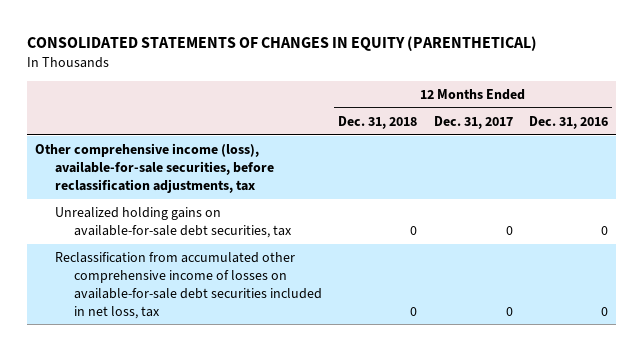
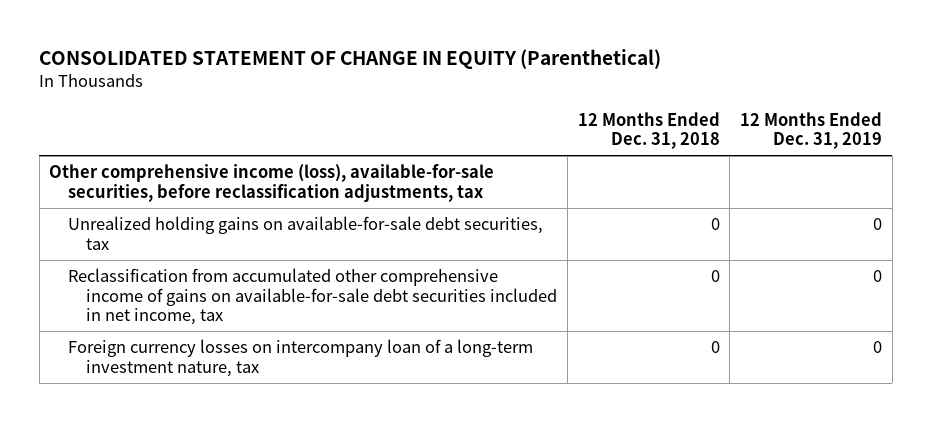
[26,36,537,52] CONSOLIDATED STATEMENTS OF CHANGES IN EQUITY (PARENTHETICAL) -> [39,48,662,69] CONSOLIDATED STATEMENT OF CHANGE IN EQUITY (Parenthetical)
[433,115,513,129] Dec. 31, 2017 -> none
[529,115,609,129] Dec. 31, 2016 -> none
none -> [740,111,883,150] 12 Months Ended Dec. 31, 2019
[54,251,322,319] Reclassification from accumulated other comprehensive income of losses on available-for-sale debt securities included in net loss, tax -> [67,268,558,326] Reclassification from accumulated other comprehensive income of gains on available-for-sale debt securities included in net income, tax
none -> [67,339,533,377] Foreign currency losses on intercompany loan of a long-term investment nature, tax

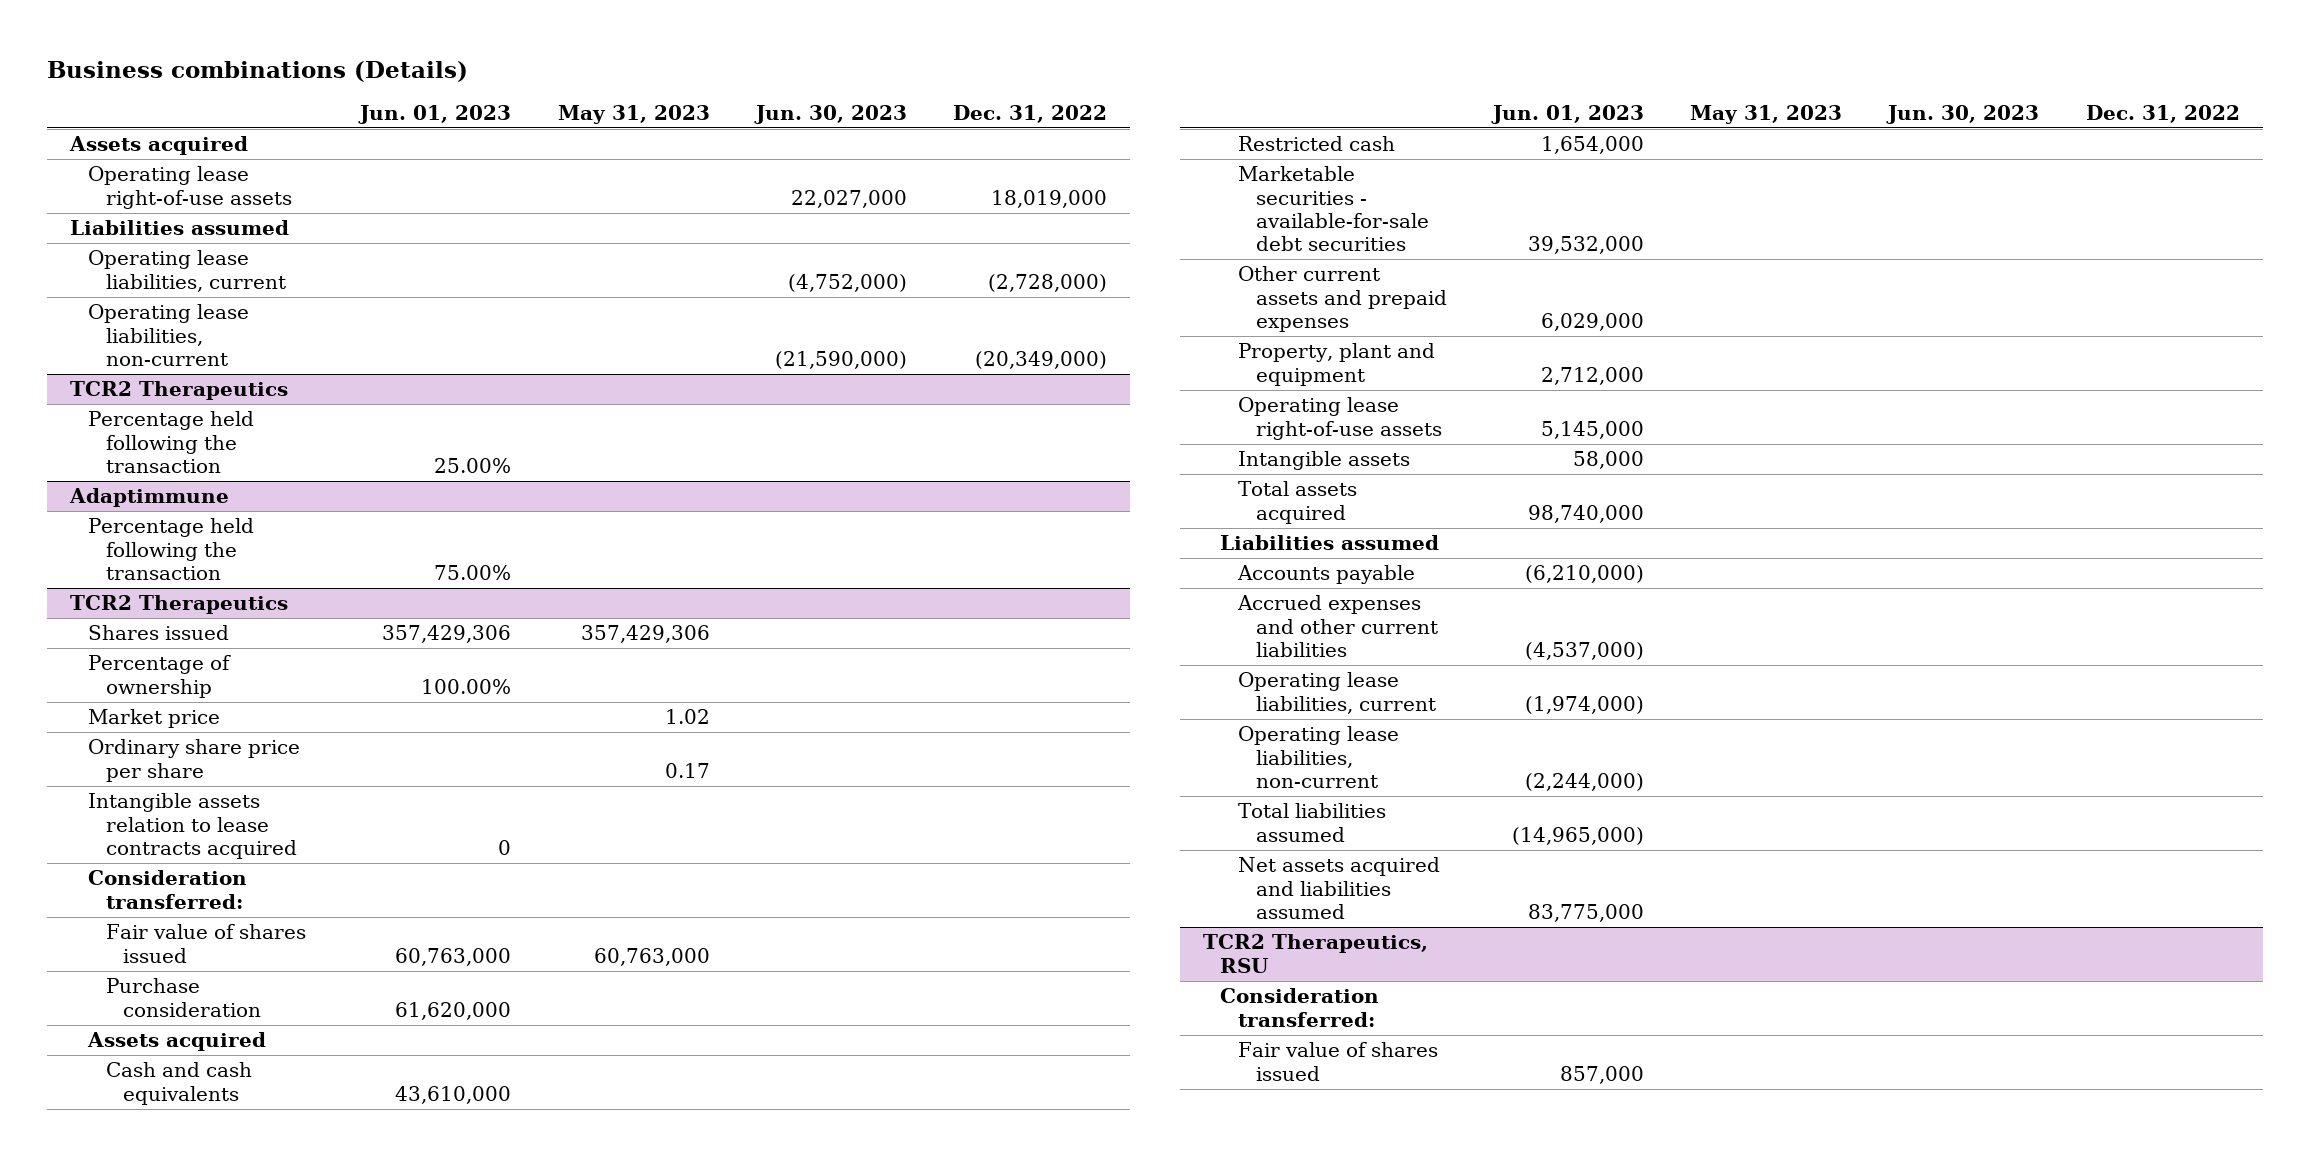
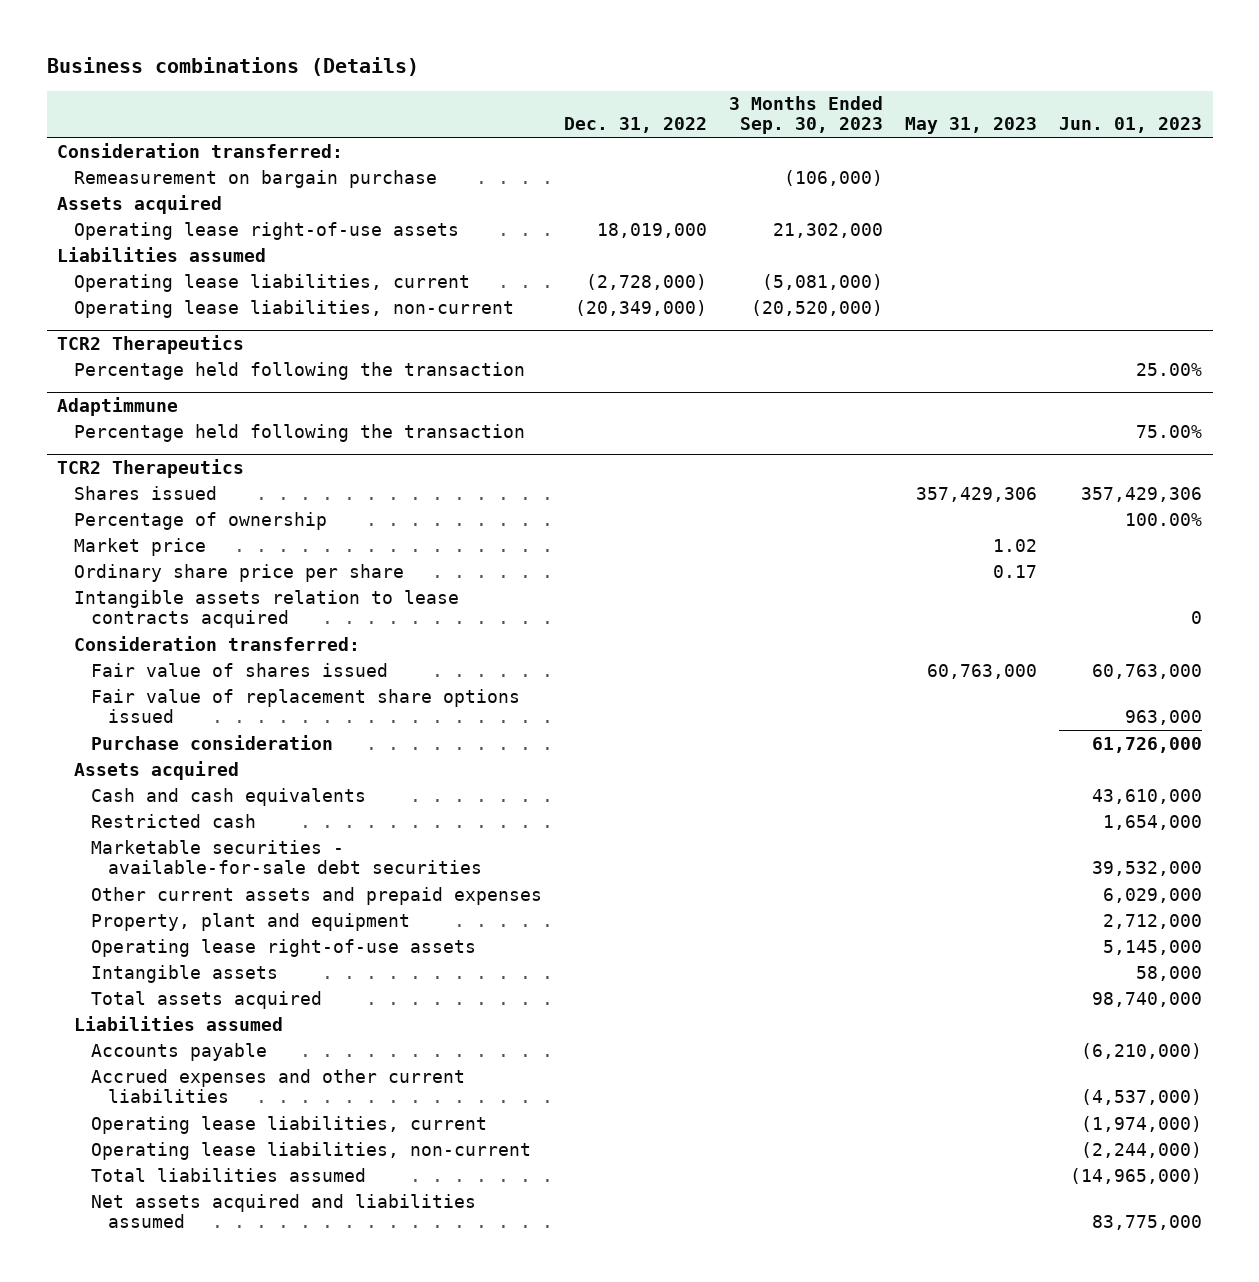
[754,104,908,124] Jun. 30, 2023 -> none
none -> [728,96,883,135] 3 Months Ended Sep. 30, 2023
none -> [57,142,344,158] Consideration transferred:
none -> [74,169,438,188] Remeasurement on bargain purchase
none -> [90,688,520,723] Fair value of replacement share options issued
[395,1001,512,1020] 61,620,000 -> [1091,736,1202,753] 61,726,000
[1202,934,1428,973] TCR2 Therapeutics, RSU -> none
[1220,988,1380,1027] Consideration transferred: -> none
[1238,1042,1439,1081] Fair value of shares issued -> none

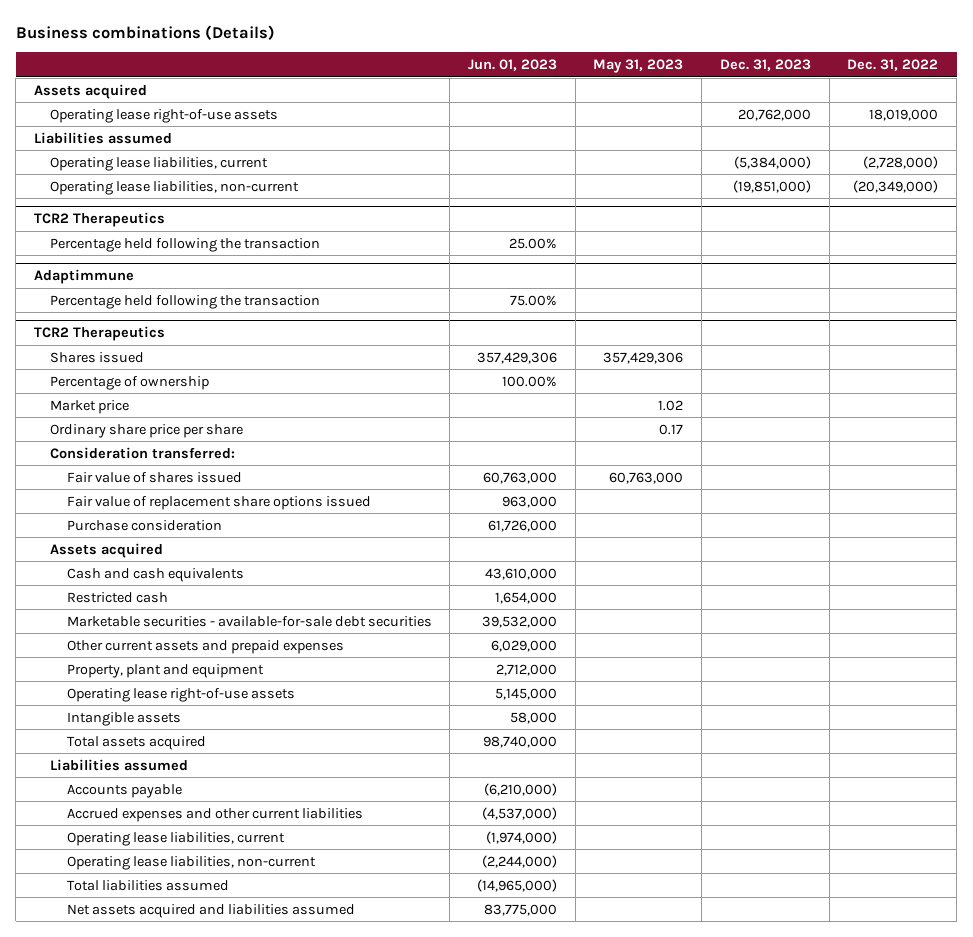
[728,96,883,135] 3 Months Ended Sep. 30, 2023 -> none
none -> [719,59,811,72] Dec. 31, 2023
[57,142,344,158] Consideration transferred: -> none
[74,169,438,188] Remeasurement on bargain purchase -> none
[74,589,460,628] Intangible assets relation to lease contracts acquired -> none

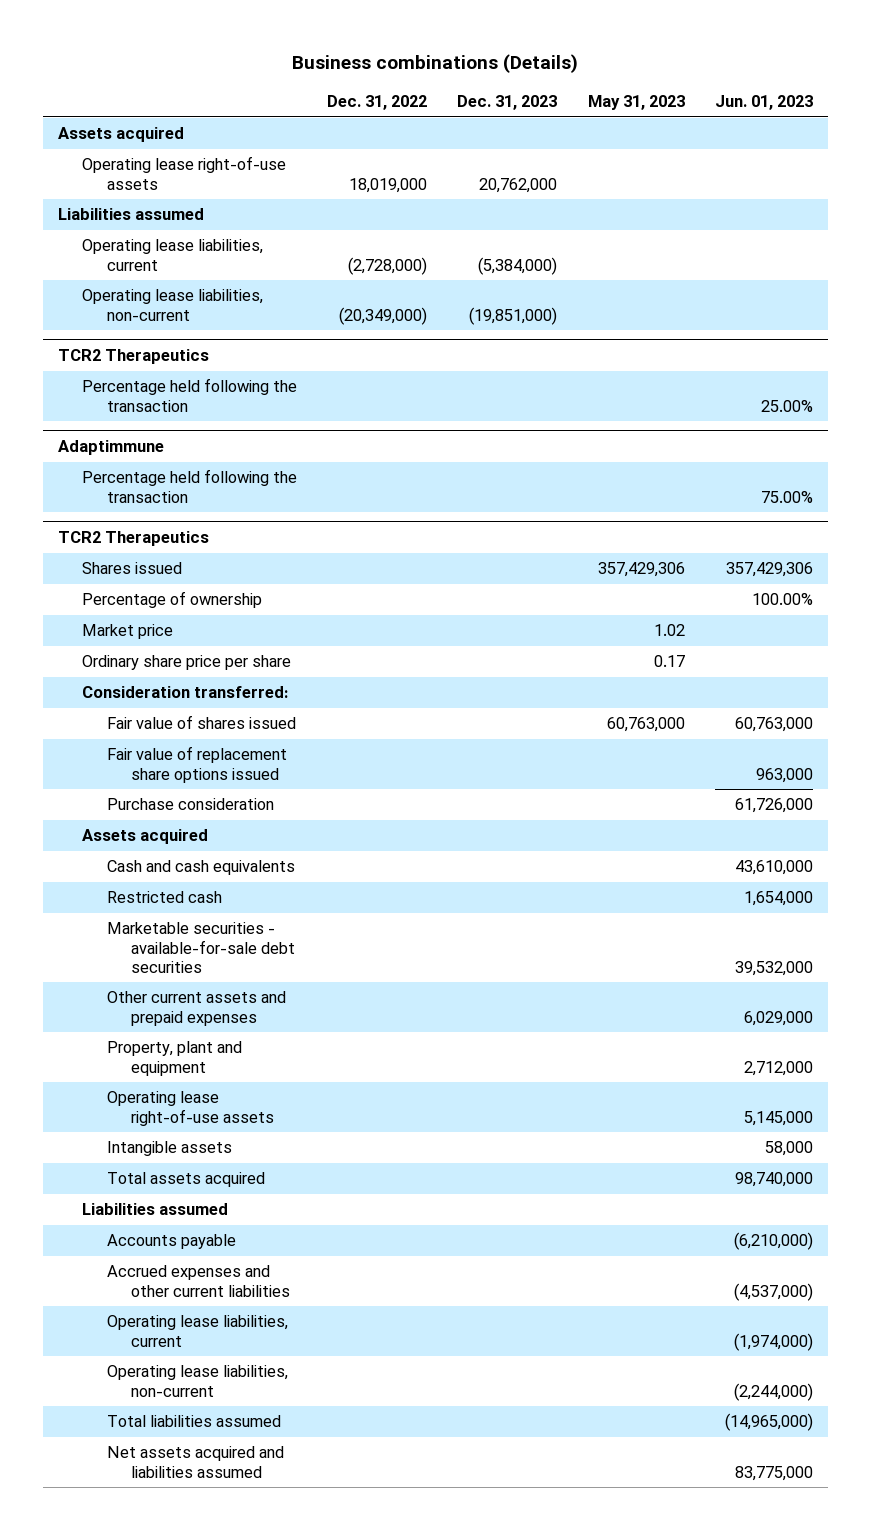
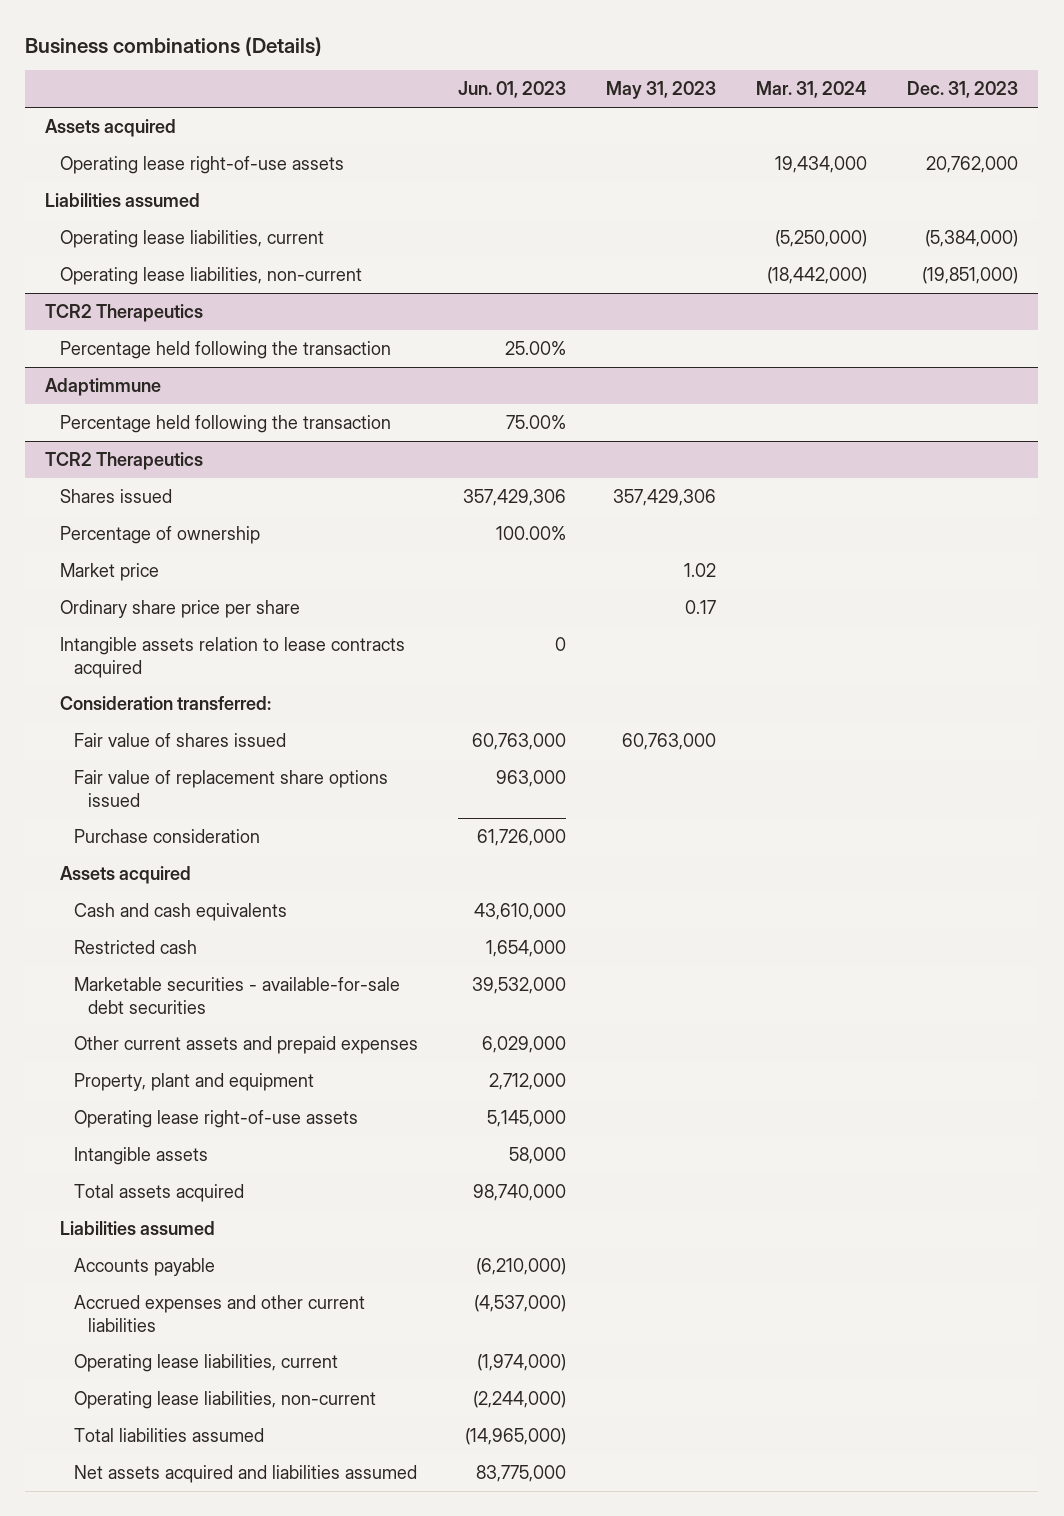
[327,94,428,110] Dec. 31, 2022 -> none
none -> [756,81,868,99] Mar. 31, 2024
none -> [59,636,405,678] Intangible assets relation to lease contracts acquired

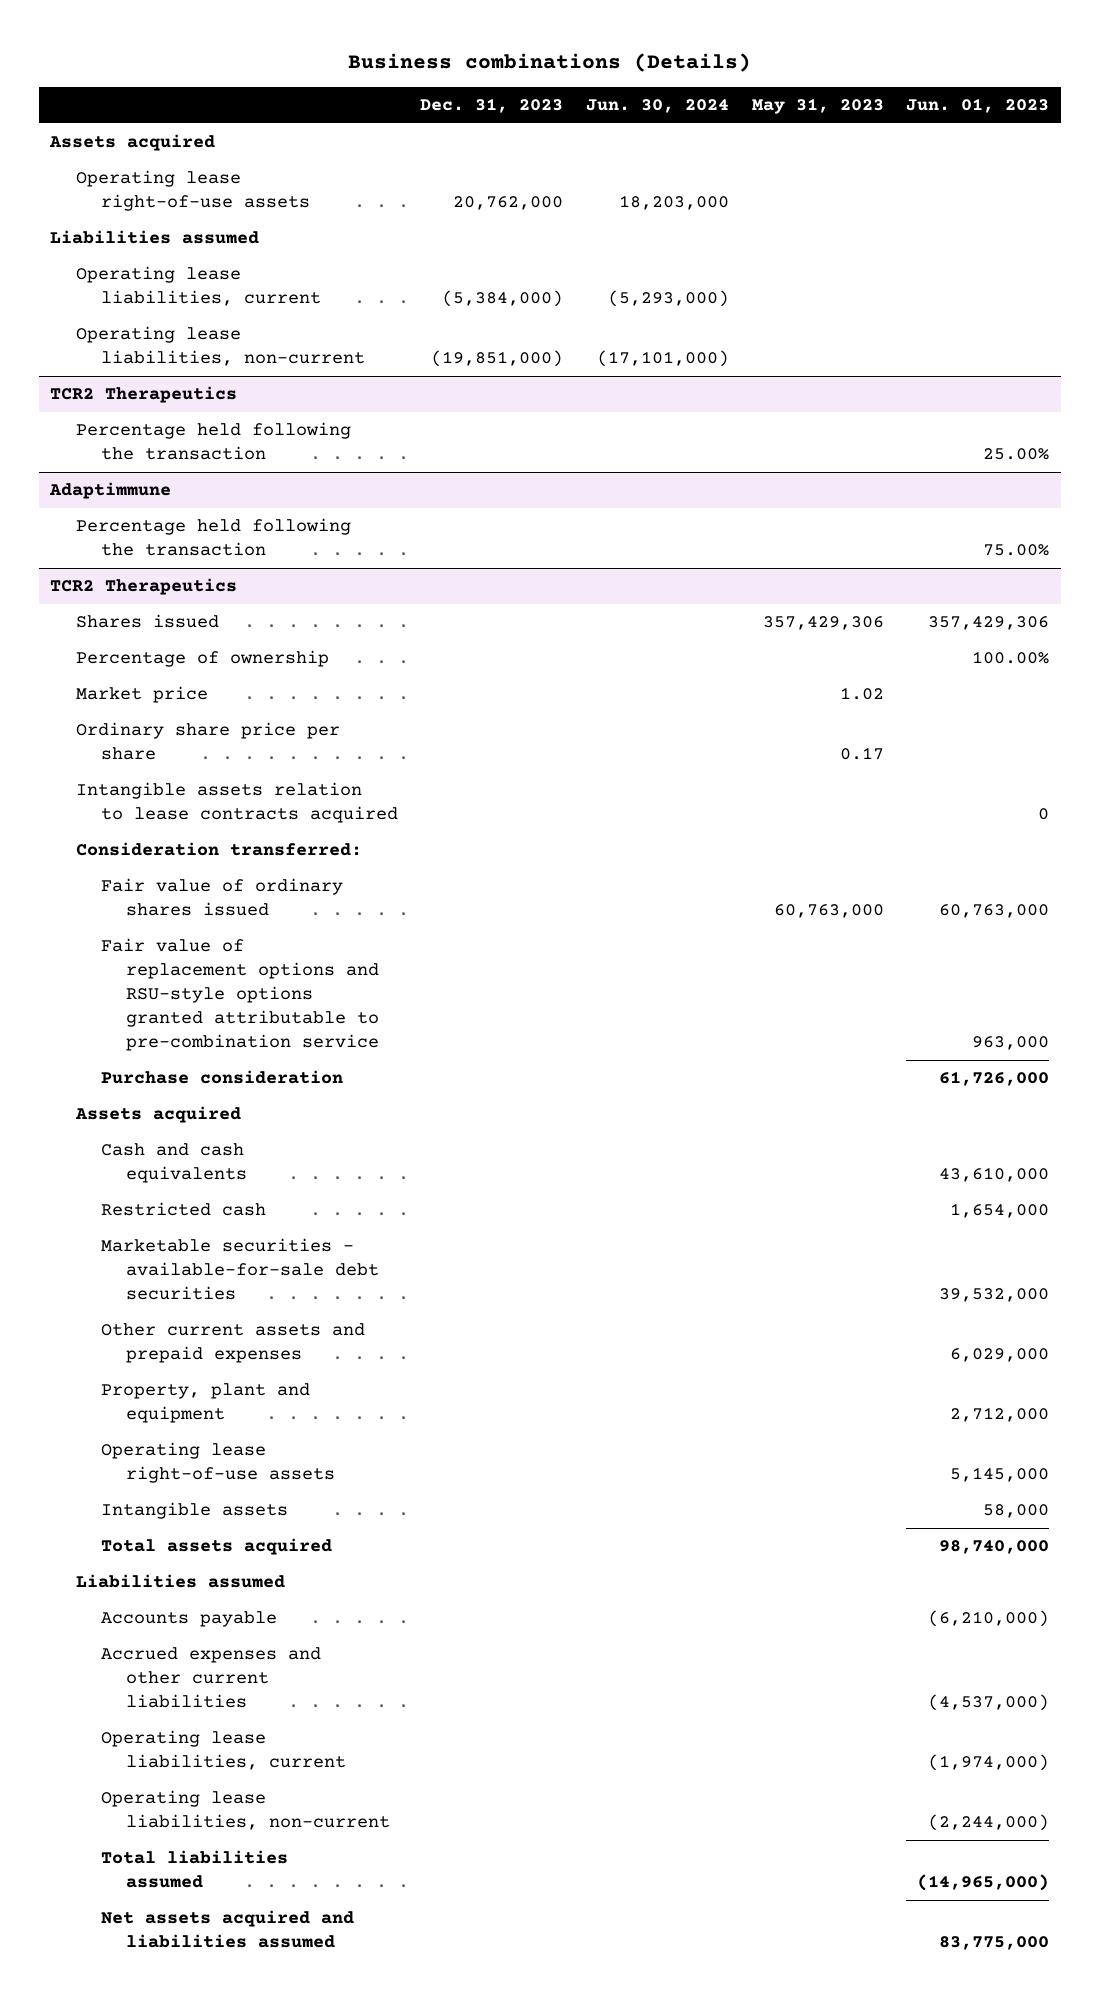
[756,81,868,99] Mar. 31, 2024 -> none
none -> [585,98,729,113] Jun. 30, 2024
[74,732,287,747] Fair value of shares issued -> [100,878,343,917] Fair value of ordinary shares issued
[74,769,389,807] Fair value of replacement share options issued -> [100,938,379,1052] Fair value of replacement options and RSU-style options granted attributable to pre-combination service

